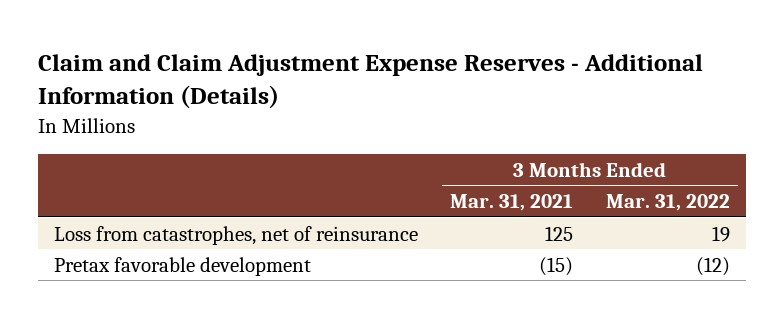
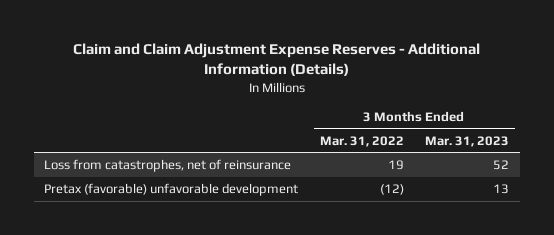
[450,194,574,212] Mar. 31, 2021 -> none
none -> [425,135,510,147] Mar. 31, 2023
[54,256,312,276] Pretax favorable development -> [44,183,299,197] Pretax (favorable) unfavorable development

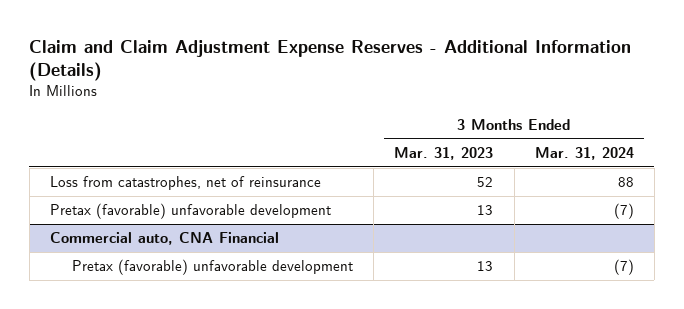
[319,135,404,147] Mar. 31, 2022 -> none
none -> [534,146,634,160] Mar. 31, 2024
none -> [49,232,279,246] Commercial auto, CNA Financial
none -> [71,259,353,276] Pretax (favorable) unfavorable development

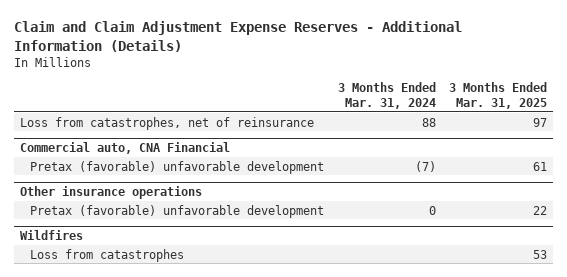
[394,146,494,160] Mar. 31, 2023 -> none
none -> [448,82,547,110] 3 Months Ended Mar. 31, 2025
[49,203,331,220] Pretax (favorable) unfavorable development -> none
none -> [20,185,203,199] Other insurance operations
none -> [30,204,325,218] Pretax (favorable) unfavorable development
none -> [20,229,84,240] Wildfires
none -> [30,248,185,262] Loss from catastrophes

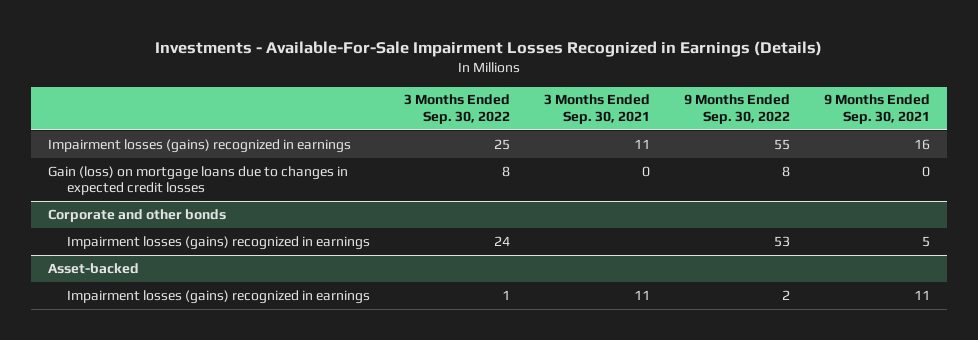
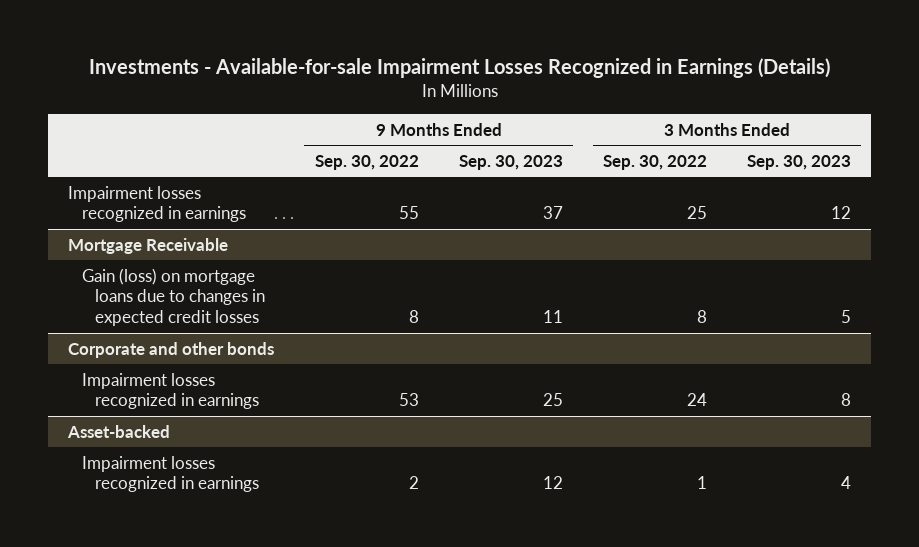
[155,41,823,58] Investments - Available-For-Sale Impairment Losses Recognized in Earnings (Details) -> [88,58,830,79] Investments - Available-for-sale Impairment Losses Recognized in Earnings (Details)
[544,94,651,124] 3 Months Ended Sep. 30, 2021 -> none
[824,94,931,124] 9 Months Ended Sep. 30, 2021 -> none
none -> [458,154,563,170] Sep. 30, 2023
none -> [747,154,852,170] Sep. 30, 2023
[47,138,351,153] Impairment losses (gains) recognized in earnings -> [68,185,246,223] Impairment losses recognized in earnings
none -> [68,237,229,254] Mortgage Receivable
[67,235,371,250] Impairment losses (gains) recognized in earnings -> [81,372,259,410] Impairment losses recognized in earnings
[67,289,371,304] Impairment losses (gains) recognized in earnings -> [81,455,259,493] Impairment losses recognized in earnings

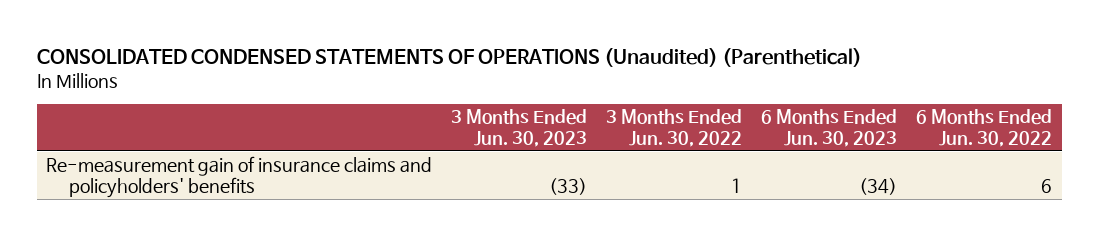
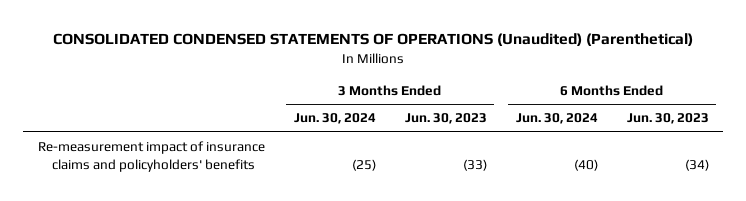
[606,109,743,148] 3 Months Ended Jun. 30, 2022 -> none
[916,109,1053,148] 6 Months Ended Jun. 30, 2022 -> none
none -> [293,113,376,125] Jun. 30, 2024
none -> [515,113,598,125] Jun. 30, 2024
[46,156,433,198] Re-measurement gain of insurance claims and policyholders' benefits -> [37,141,265,172] Re-measurement impact of insurance claims and policyholders' benefits

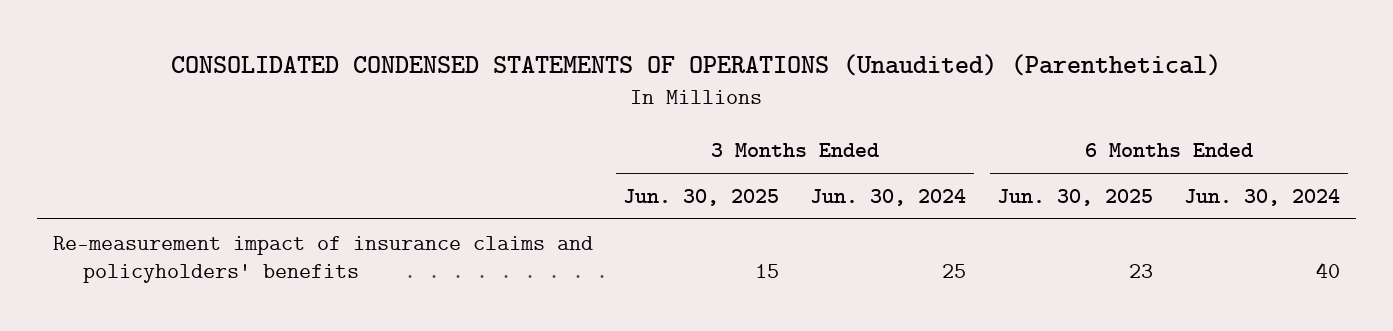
[404,113,487,125] Jun. 30, 2023 -> none
[626,113,709,125] Jun. 30, 2023 -> none
none -> [623,189,780,207] Jun. 30, 2025
none -> [997,189,1154,207] Jun. 30, 2025
[351,158,376,171] (25) -> [942,264,967,279] 25
[573,158,598,171] (40) -> [1316,262,1341,279] 40

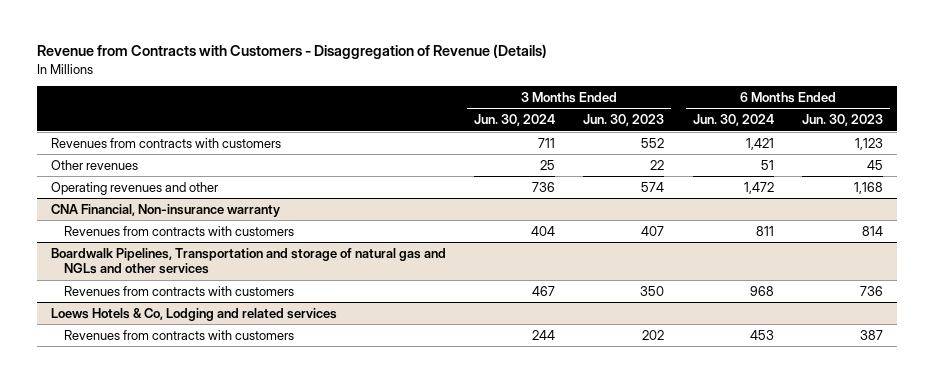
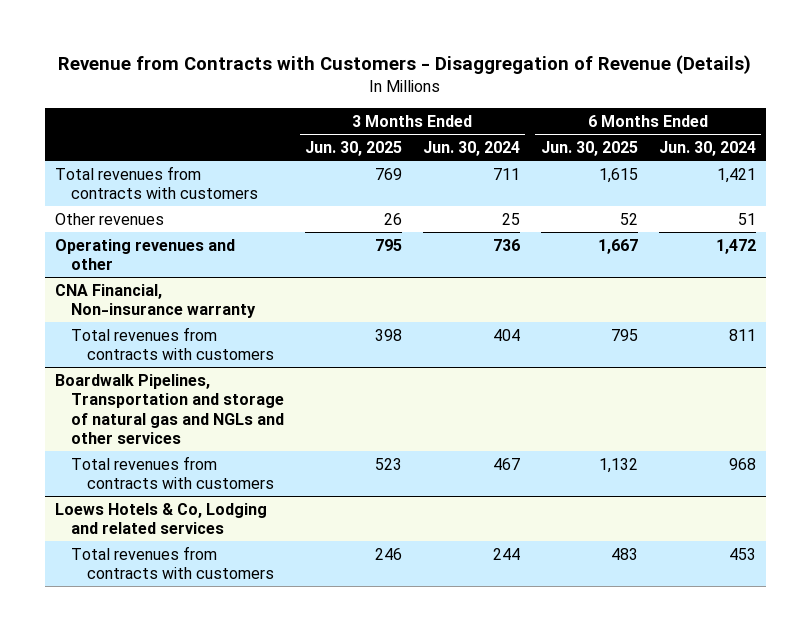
[583,114,665,127] Jun. 30, 2023 -> none
[801,114,883,127] Jun. 30, 2023 -> none
none -> [305,140,403,156] Jun. 30, 2025
none -> [540,140,638,156] Jun. 30, 2025
[50,137,281,148] Revenues from contracts with customers -> [55,165,259,200] Total revenues from contracts with customers
[63,225,294,236] Revenues from contracts with customers -> [71,326,274,361] Total revenues from contracts with customers
[63,285,294,296] Revenues from contracts with customers -> [71,455,274,490] Total revenues from contracts with customers
[63,329,294,340] Revenues from contracts with customers -> [71,545,274,580] Total revenues from contracts with customers

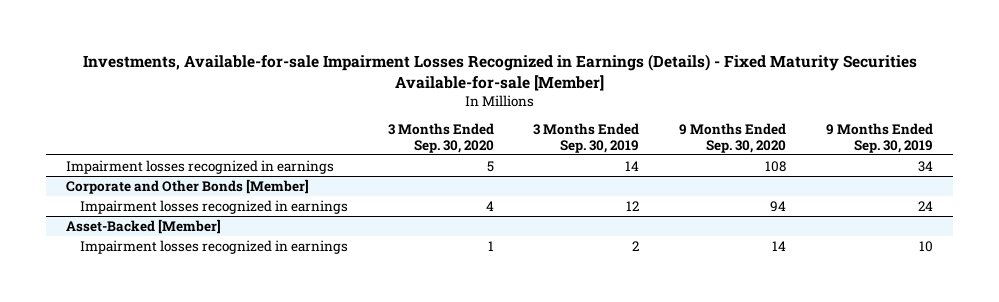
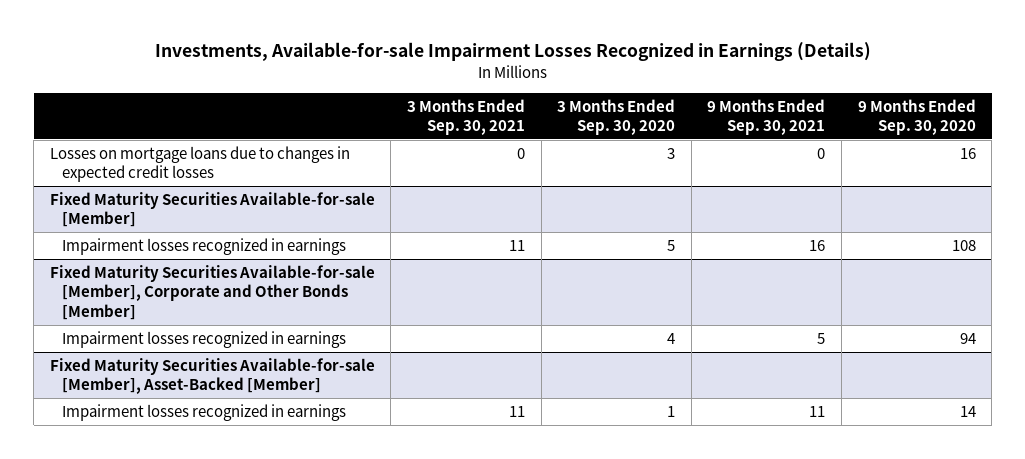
[82,53,917,91] Investments, Available-for-sale Impairment Losses Recognized in Earnings (Details) - Fixed Maturity Securities Available-for-sale [Member] -> [154,42,871,62] Investments, Available-for-sale Impairment Losses Recognized in Earnings (Details)
[533,122,640,153] 3 Months Ended Sep. 30, 2019 -> none
[826,122,934,153] 9 Months Ended Sep. 30, 2019 -> none
none -> [406,98,525,136] 3 Months Ended Sep. 30, 2021
none -> [707,98,826,136] 9 Months Ended Sep. 30, 2021
none -> [49,145,350,183] Losses on mortgage loans due to changes in expected credit losses
none -> [49,191,375,228] Fixed Maturity Securities Available-for-sale [Member]
[66,178,310,194] Corporate and Other Bonds [Member] -> none
none -> [49,264,375,320] Fixed Maturity Securities Available-for-sale [Member], Corporate and Other Bonds [Member]
[66,218,222,234] Asset-Backed [Member] -> none
none -> [49,357,375,395] Fixed Maturity Securities Available-for-sale [Member], Asset-Backed [Member]

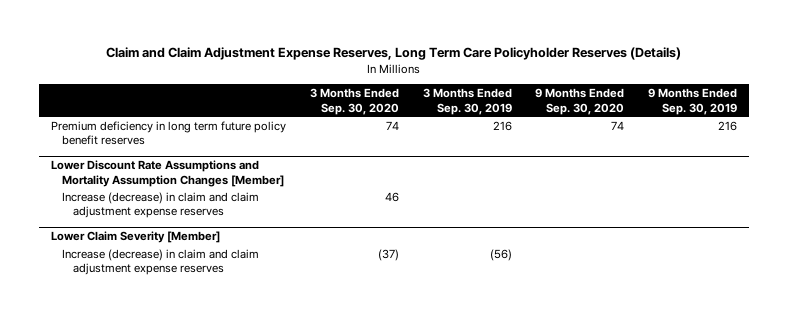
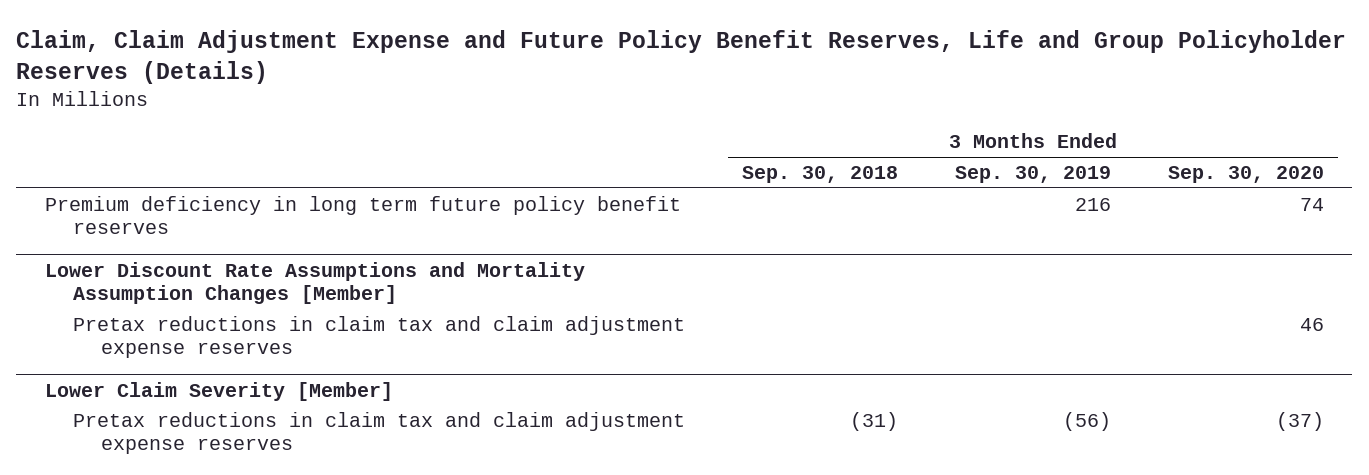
[106,47,682,61] Claim and Claim Adjustment Expense Reserves, Long Term Care Policyholder Reserves (Details) -> [16,29,1347,85] Claim, Claim Adjustment Expense and Future Policy Benefit Reserves, Life and Group Policyholder Reserves (Details)
[535,88,625,115] 9 Months Ended Sep. 30, 2020 -> none
[648,88,738,115] 9 Months Ended Sep. 30, 2019 -> none
none -> [741,166,898,184] Sep. 30, 2018
[62,191,260,219] Increase (decrease) in claim and claim adjustment expense reserves -> [72,315,685,359] Pretax reductions in claim tax and claim adjustment expense reserves
[62,248,260,276] Increase (decrease) in claim and claim adjustment expense reserves -> [72,411,685,455] Pretax reductions in claim tax and claim adjustment expense reserves

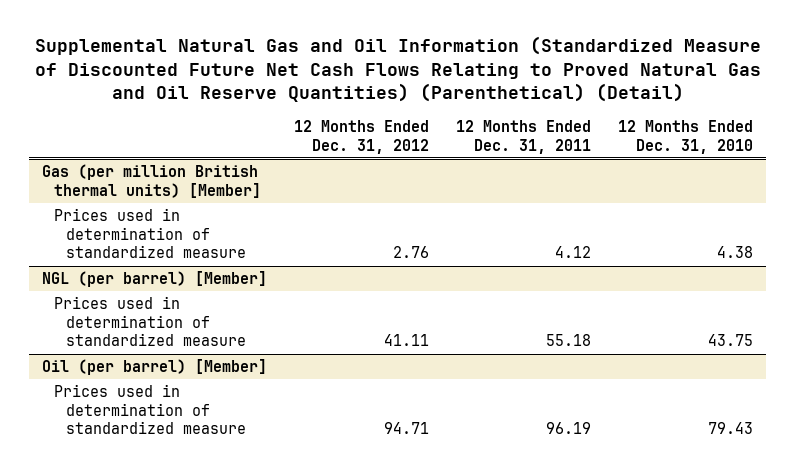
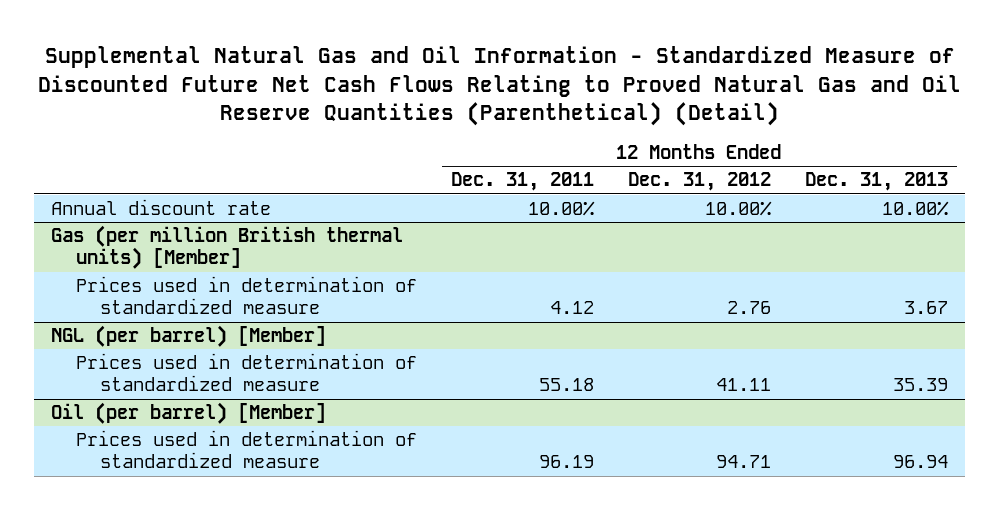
[34,36,761,102] Supplemental Natural Gas and Oil Information (Standardized Measure of Discounted Future Net Cash Flows Relating to Proved Natural Gas and Oil Reserve Quantities) (Parenthetical) (Detail) -> [37,45,961,127] Supplemental Natural Gas and Oil Information - Standardized Measure of Discounted Future Net Cash Flows Relating to Proved Natural Gas and Oil Reserve Quantities (Parenthetical) (Detail)
[617,120,753,154] 12 Months Ended Dec. 31, 2010 -> none
none -> [805,172,949,192] Dec. 31, 2013
none -> [51,199,272,216] Annual discount rate

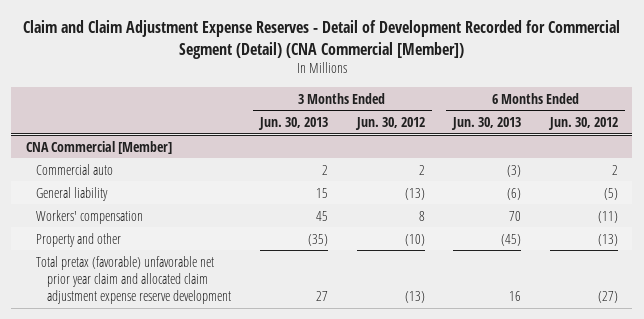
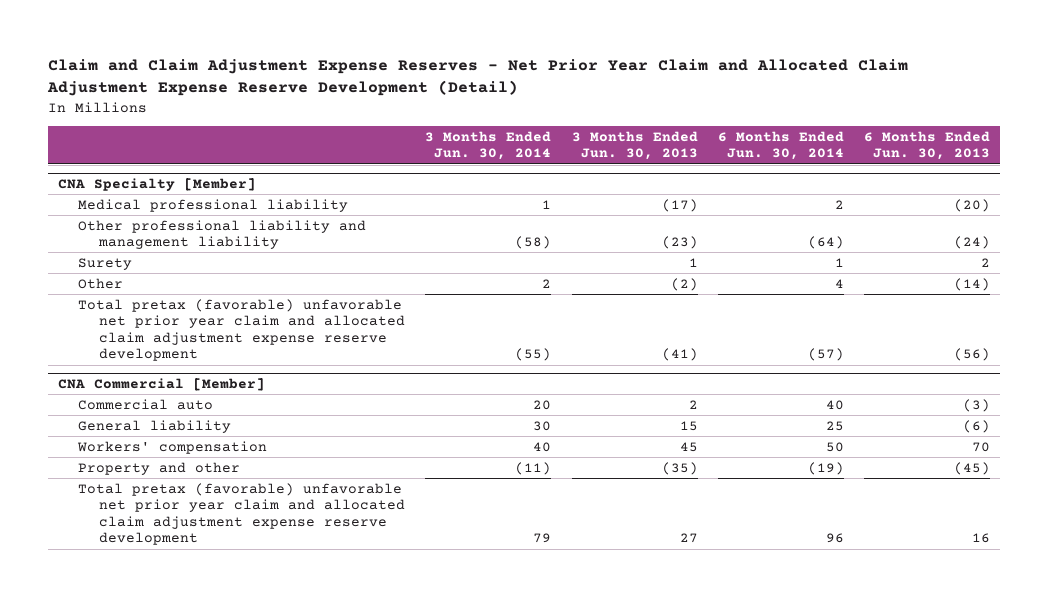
[22,19,620,59] Claim and Claim Adjustment Expense Reserves - Detail of Development Recorded for Commercial Segment (Detail) (CNA Commercial [Member]) -> [46,58,908,97] Claim and Claim Adjustment Expense Reserves - Net Prior Year Claim and Allocated Claim Adjustment Expense Reserve Development (Detail)
[354,116,425,130] Jun. 30, 2012 -> none
[548,116,619,130] Jun. 30, 2012 -> none
none -> [425,130,552,161] 3 Months Ended Jun. 30, 2014
none -> [718,130,845,161] 6 Months Ended Jun. 30, 2014
none -> [57,177,256,191] CNA Specialty [Member]
none -> [78,198,349,212] Medical professional liability
none -> [78,219,367,250] Other professional liability and management liability
none -> [78,257,133,270] Surety
none -> [78,277,124,289] Other
none -> [78,298,406,362] Total pretax (favorable) unfavorable net prior year claim and allocated claim adjustment expense reserve development

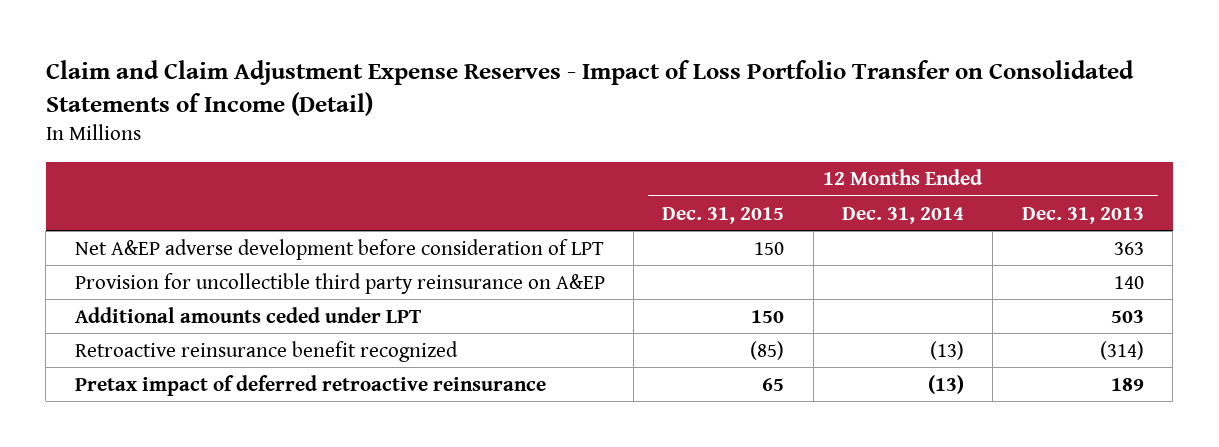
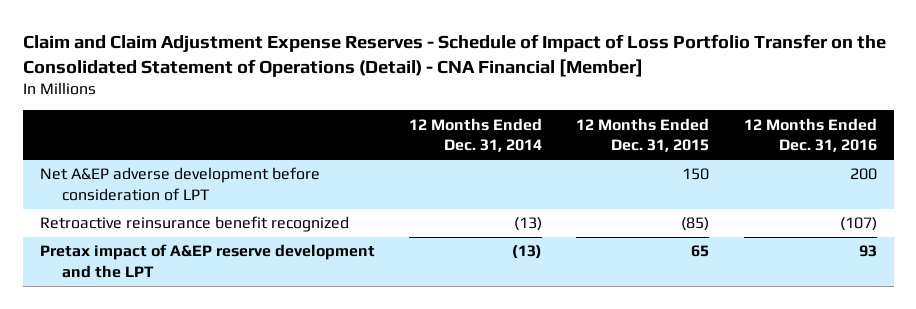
[45,59,1134,116] Claim and Claim Adjustment Expense Reserves - Impact of Loss Portfolio Transfer on Consolidated Statements of Income (Detail) -> [22,33,886,77] Claim and Claim Adjustment Expense Reserves - Schedule of Impact of Loss Portfolio Transfer on the Consolidated Statement of Operations (Detail) - CNA Financial [Member]
[1021,206,1144,224] Dec. 31, 2013 -> none
none -> [743,117,877,153] 12 Months Ended Dec. 31, 2016
[74,272,605,294] Provision for uncollectible third party reinsurance on A&EP -> none
[74,306,422,323] Additional amounts ceded under LPT -> none
[74,374,546,396] Pretax impact of deferred retroactive reinsurance -> [39,244,375,278] Pretax impact of A&EP reserve development and the LPT

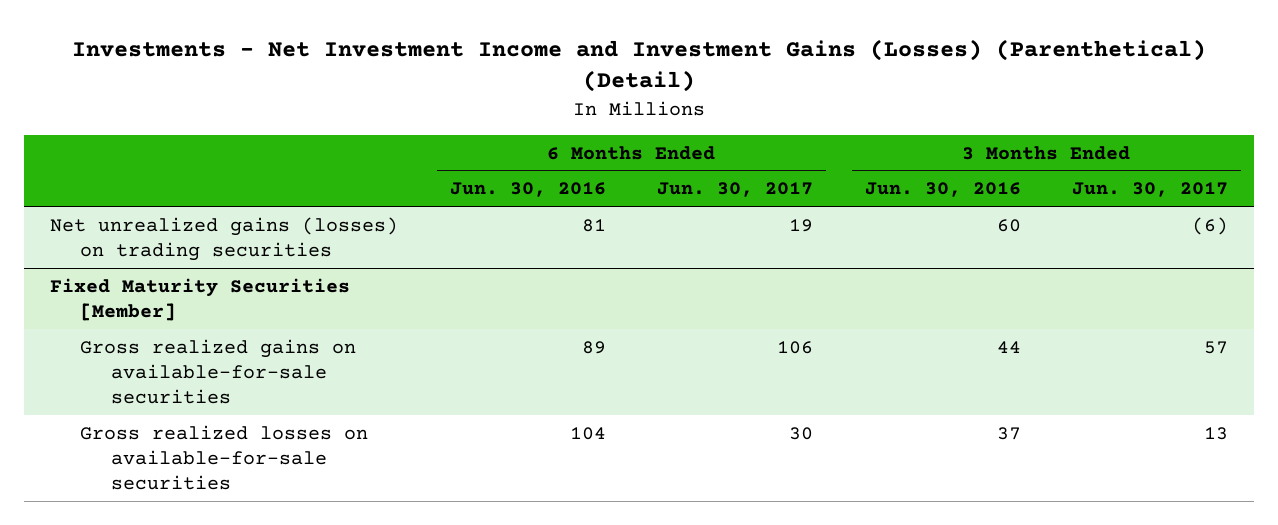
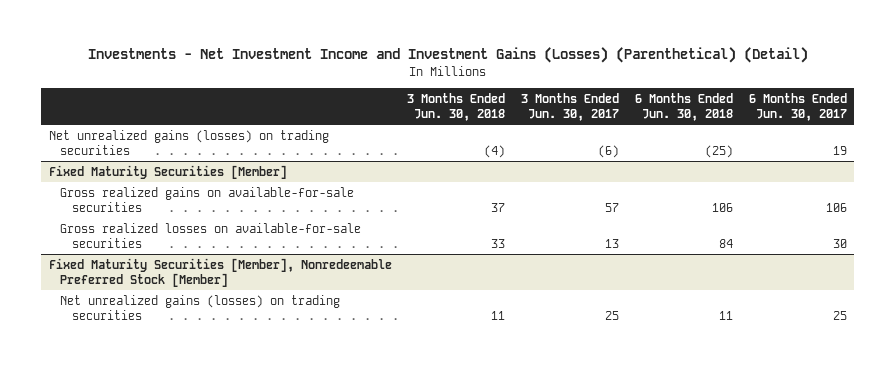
[449,182,606,198] Jun. 30, 2016 -> none
[864,182,1021,198] Jun. 30, 2016 -> none
none -> [407,92,506,121] 3 Months Ended Jun. 30, 2018
none -> [634,92,733,121] 6 Months Ended Jun. 30, 2018
none -> [48,257,392,287] Fixed Maturity Securities [Member], Nonredeemable Preferred Stock [Member]
none -> [60,294,341,320] Net unrealized gains (losses) on trading securities

